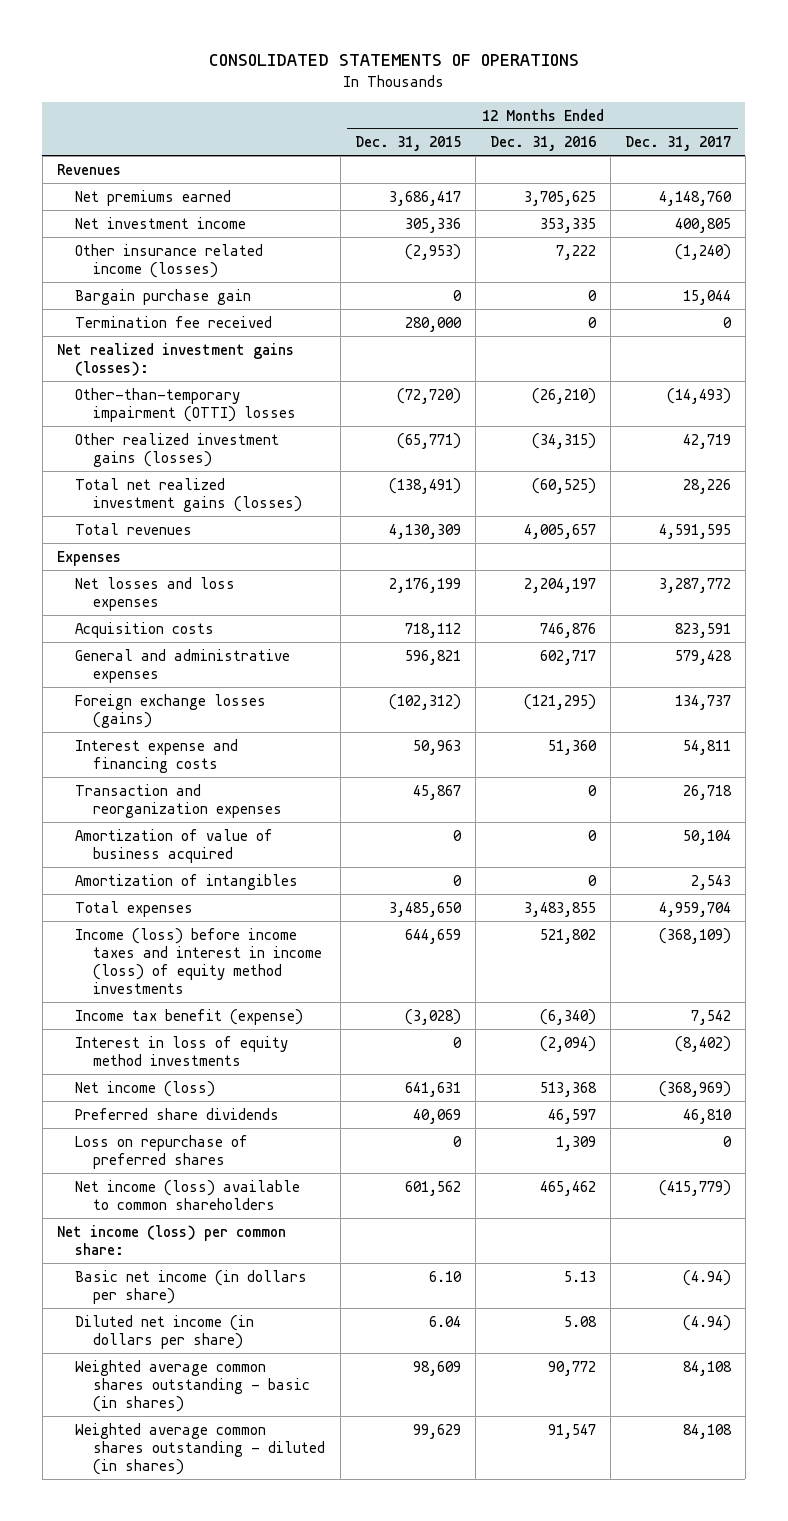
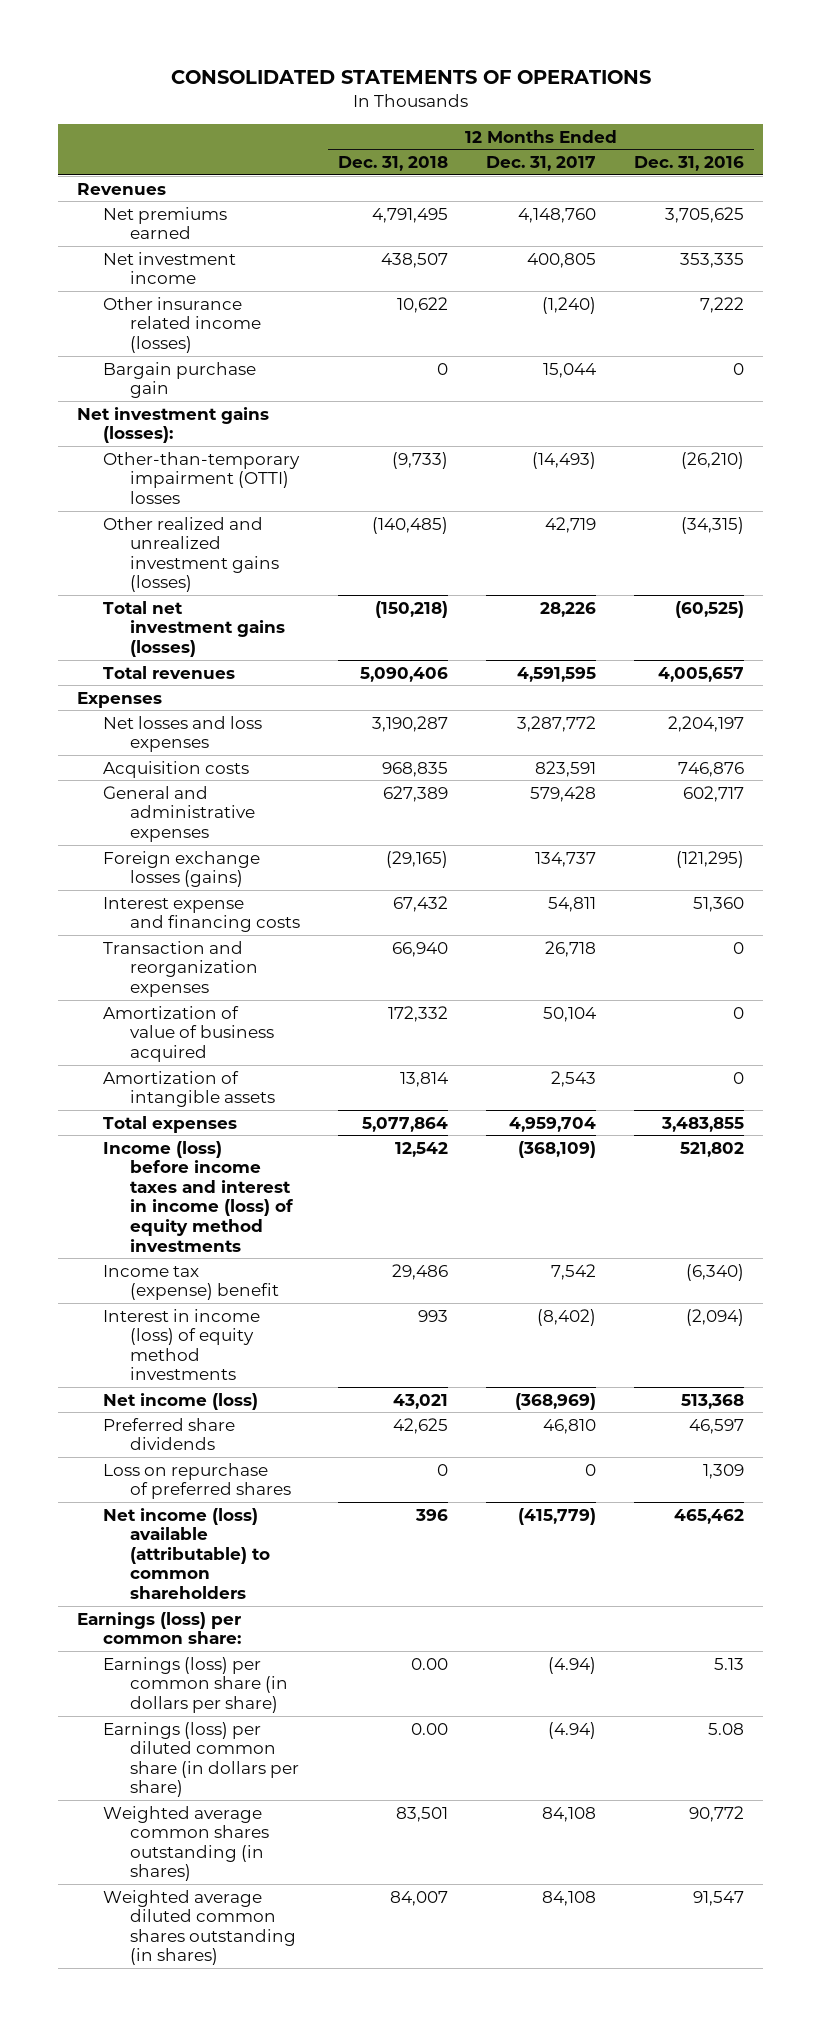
[354,136,461,152] Dec. 31, 2015 -> none
none -> [337,156,448,172] Dec. 31, 2018
[75,315,273,328] Termination fee received -> none
[57,342,295,376] Net realized investment gains (losses): -> [77,406,270,444] Net investment gains (losses):
[75,432,280,467] Other realized investment gains (losses) -> [103,516,279,593] Other realized and unrealized investment gains (losses)
[75,477,303,512] Total net realized investment gains (losses) -> [103,600,285,657] Total net investment gains (losses)
[75,873,299,890] Amortization of intangibles -> [103,1070,275,1108] Amortization of intangible assets
[75,1008,304,1025] Income tax benefit (expense) -> [103,1264,279,1301] Income tax (expense) benefit
[75,1035,289,1066] Interest in loss of equity method investments -> [103,1308,261,1381] Interest in income (loss) of equity method investments
[75,1179,301,1210] Net income (loss) available to common shareholders -> [103,1507,270,1600] Net income (loss) available (attributable) to common shareholders
[57,1224,287,1255] Net income (loss) per common share: -> [77,1611,242,1645] Earnings (loss) per common share:
[75,1269,308,1304] Basic net income (in dollars per share) -> [103,1656,288,1713] Earnings (loss) per common share (in dollars per share)
[75,1314,255,1349] Diluted net income (in dollars per share) -> [103,1721,299,1798] Earnings (loss) per diluted common share (in dollars per share)
[75,1359,311,1413] Weighted average common shares outstanding - basic (in shares) -> [103,1805,269,1882] Weighted average common shares outstanding (in shares)
[75,1422,326,1476] Weighted average common shares outstanding - diluted (in shares) -> [103,1889,296,1966] Weighted average diluted common shares outstanding (in shares)

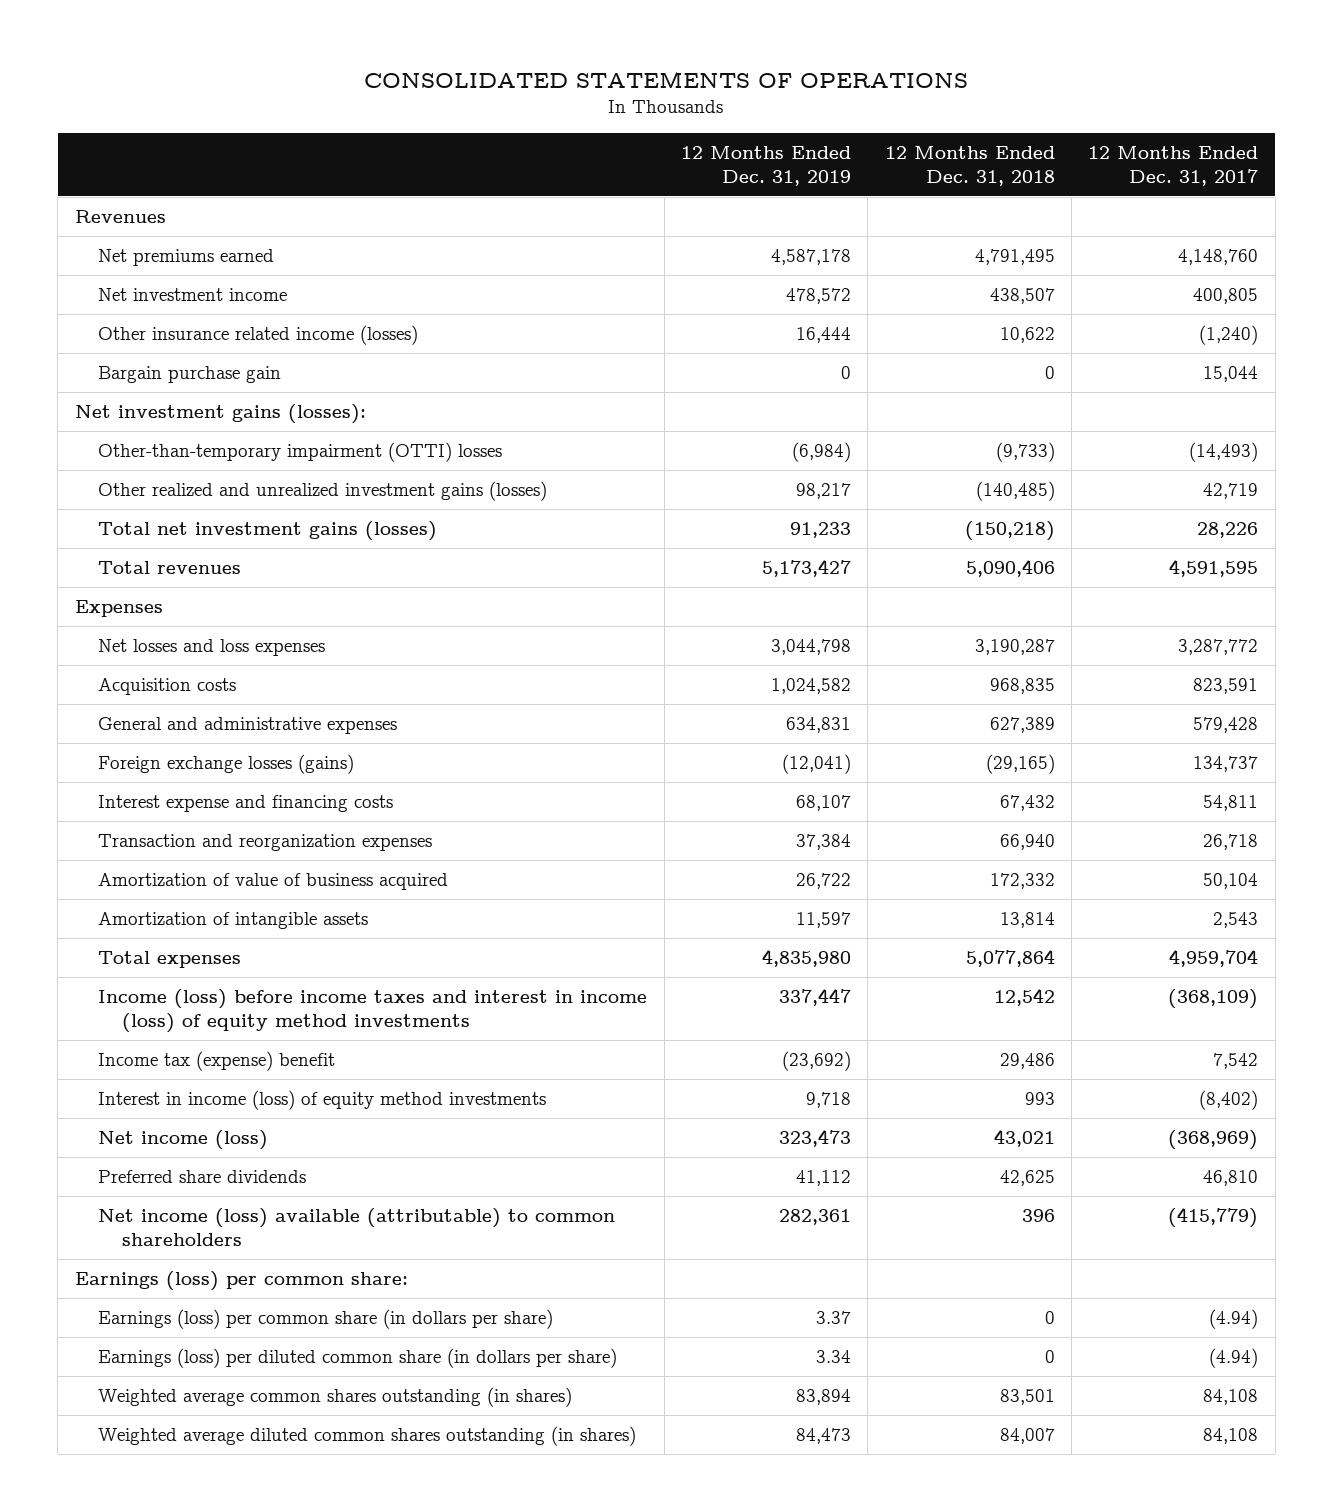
[634,156,745,172] Dec. 31, 2016 -> none
none -> [680,145,851,186] 12 Months Ended Dec. 31, 2019
[103,1462,291,1500] Loss on repurchase of preferred shares -> none
[410,1657,448,1670] 0.00 -> [1044,1311,1055,1325] 0
[410,1722,448,1735] 0.00 -> [1044,1350,1055,1364] 0

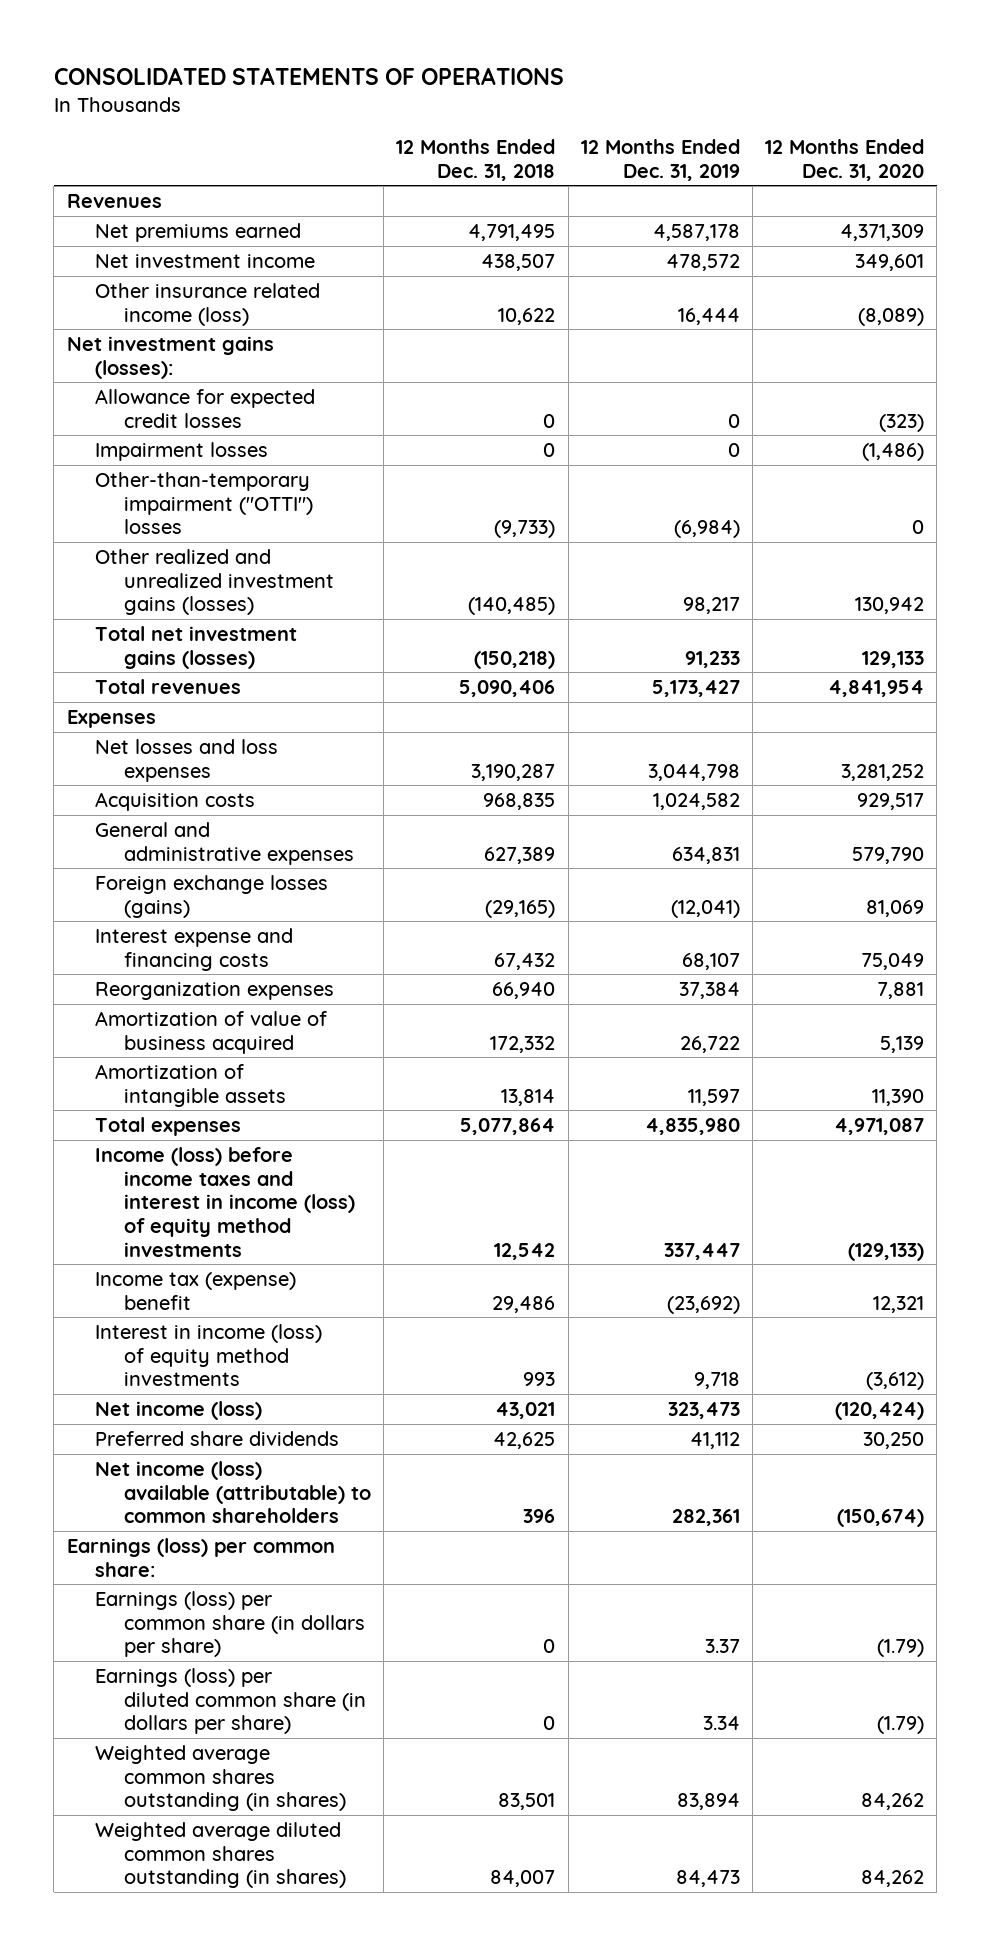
[1088,145,1259,186] 12 Months Ended Dec. 31, 2017 -> none
none -> [765,138,925,181] 12 Months Ended Dec. 31, 2020
[98,366,282,384] Bargain purchase gain -> none
[98,325,419,346] Other insurance related income (losses) -> [95,282,321,326] Other insurance related income (loss)
none -> [95,388,316,428] Allowance for expected credit losses
none -> [95,441,269,461] Impairment losses
[98,442,503,463] Other-than-temporary impairment (OTTI) losses -> [95,471,313,535] Other-than-temporary impairment ("OTTI") losses
[98,834,433,852] Transaction and reorganization expenses -> [95,981,335,1000] Reorganization expenses

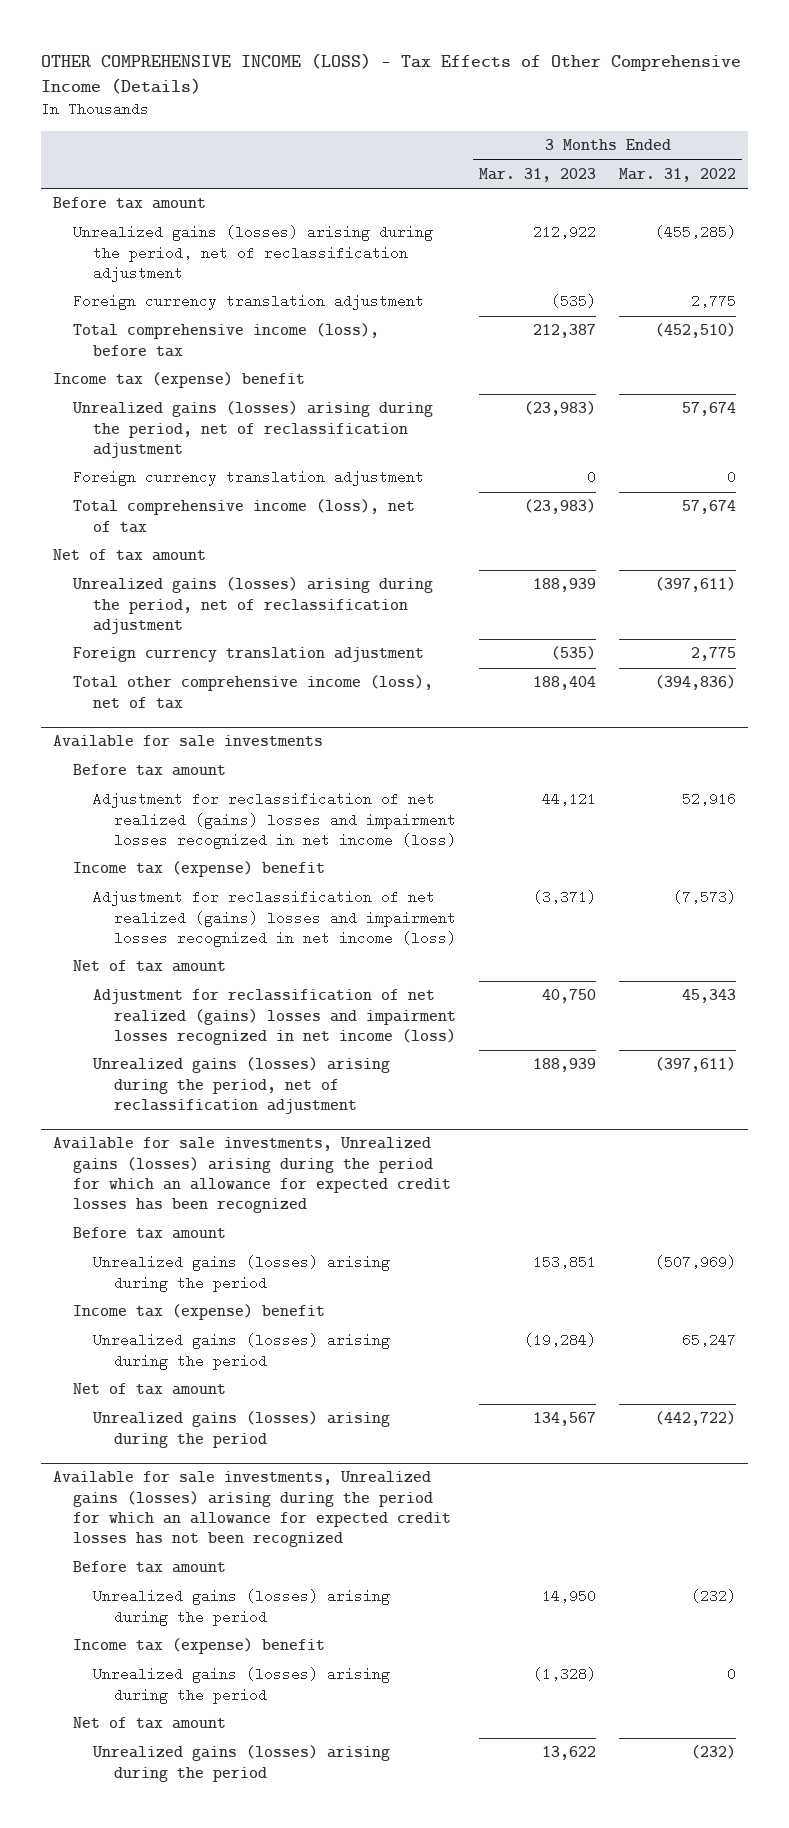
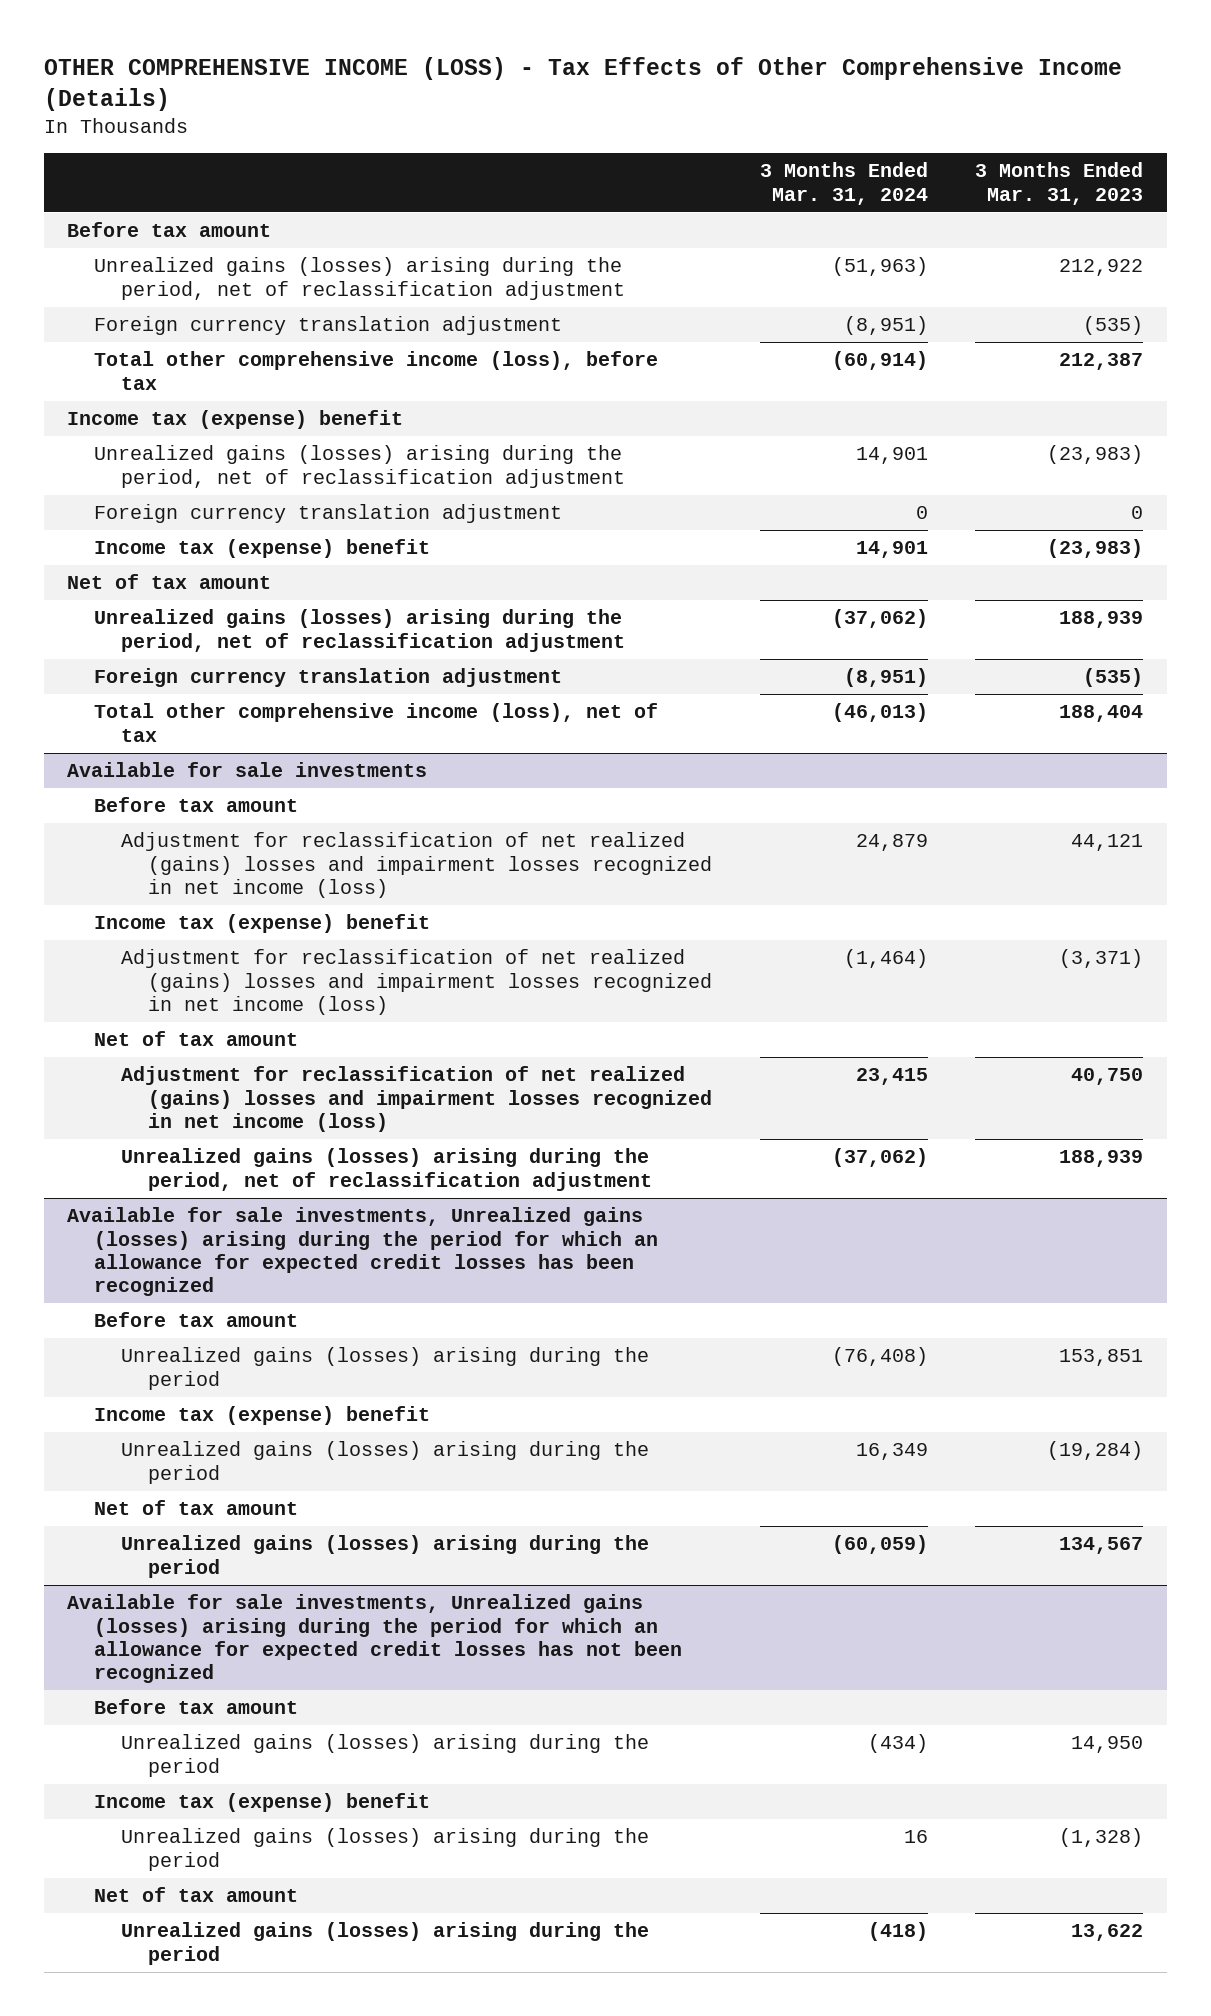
[619,167,737,182] Mar. 31, 2022 -> none
none -> [759,162,928,205] 3 Months Ended Mar. 31, 2024
[73,323,380,357] Total comprehensive income (loss), before tax -> [94,351,659,390] Total other comprehensive income (loss), before tax
[73,499,416,533] Total comprehensive income (loss), net of tax -> [94,539,431,559] Income tax (expense) benefit

